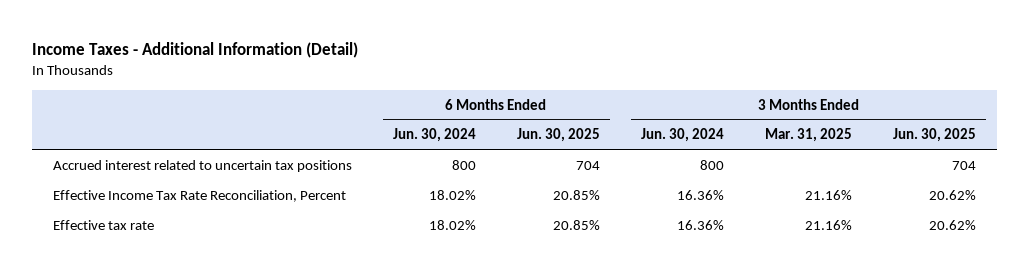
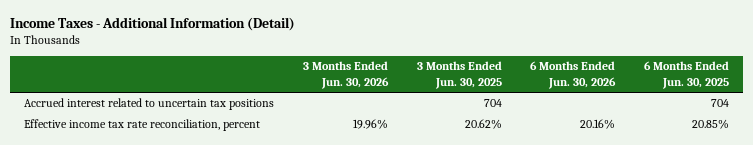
[392,128,476,143] Jun. 30, 2024 -> none
[640,128,724,143] Jun. 30, 2024 -> none
[765,128,853,143] Mar. 31, 2025 -> none
none -> [302,61,389,89] 3 Months Ended Jun. 30, 2026
none -> [530,61,617,89] 6 Months Ended Jun. 30, 2026
[52,219,154,230] Effective tax rate -> none
[52,189,346,202] Effective Income Tax Rate Reconciliation, Percent -> [24,119,261,132] Effective income tax rate reconciliation, percent

